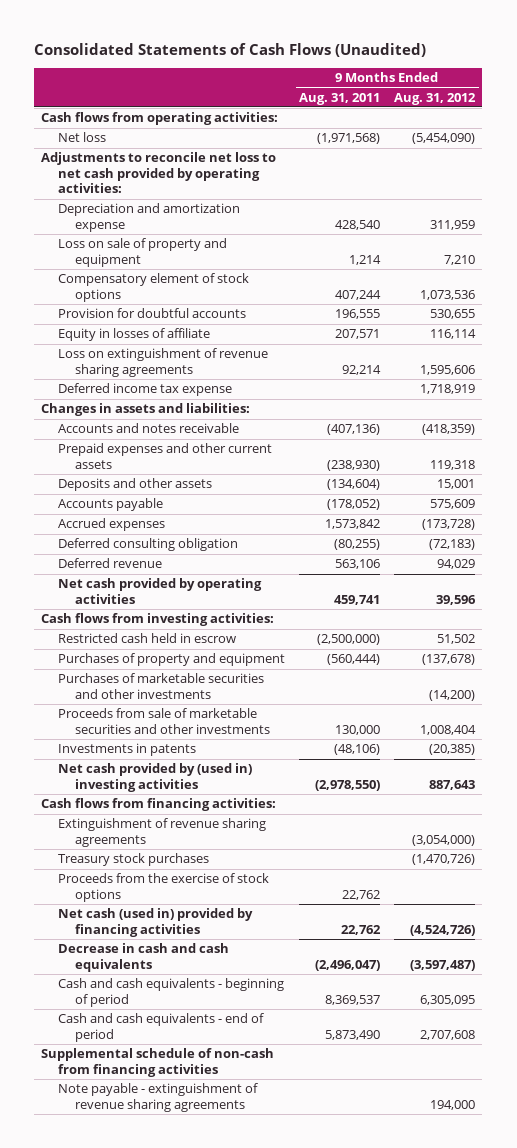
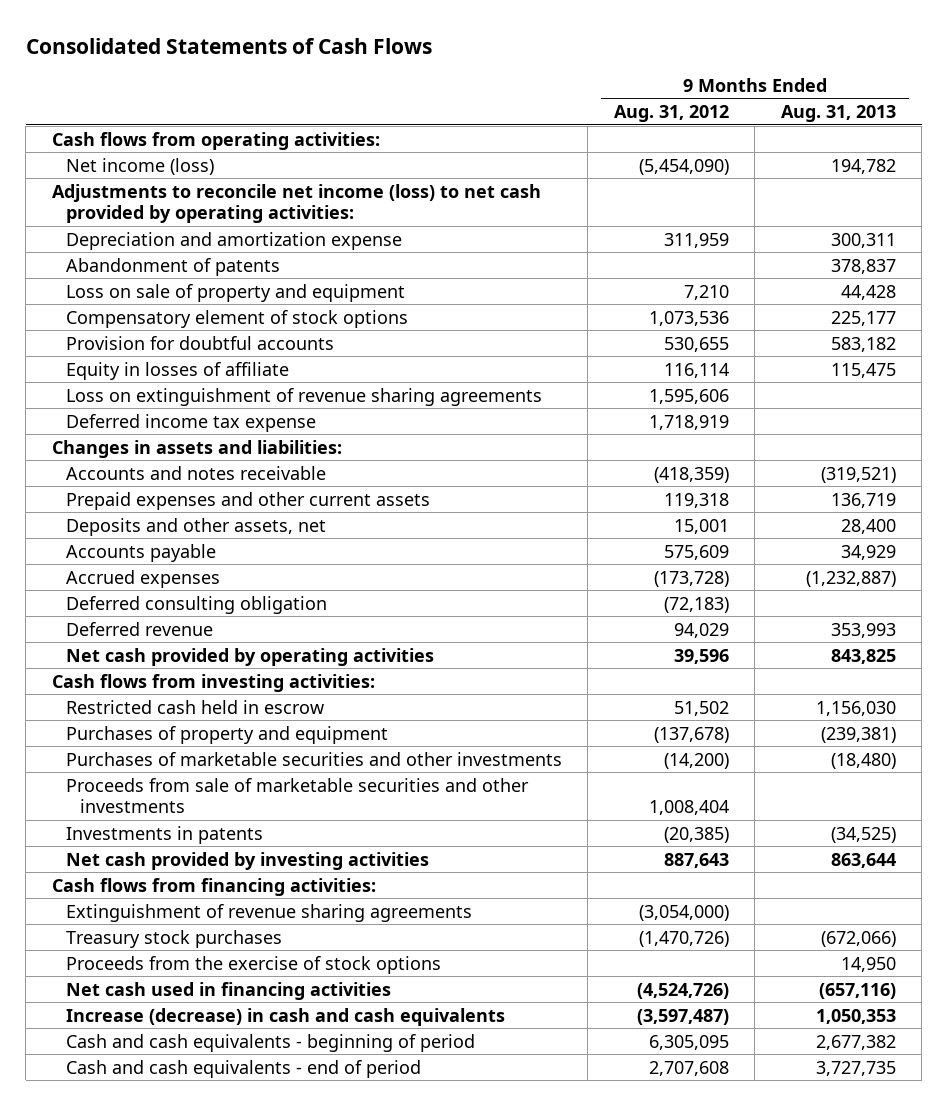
[34,42,427,57] Consolidated Statements of Cash Flows (Unaudited) -> [25,38,432,55] Consolidated Statements of Cash Flows
[299,92,381,105] Aug. 31, 2011 -> none
none -> [780,105,896,123] Aug. 31, 2013
[57,132,106,143] Net loss -> [65,157,214,175] Net income (loss)
[41,152,277,194] Adjustments to reconcile net loss to net cash provided by operating activities: -> [51,183,541,223] Adjustments to reconcile net income (loss) to net cash provided by operating activities:
none -> [65,257,280,276] Abandonment of patents
[57,478,212,492] Deposits and other assets -> [65,517,326,536] Deposits and other assets, net
[57,763,252,792] Net cash provided by (used in) investing activities -> [65,851,429,870] Net cash provided by investing activities
[57,908,253,937] Net cash (used in) provided by financing activities -> [65,981,391,1000] Net cash used in financing activities
[57,943,229,972] Decrease in cash and cash equivalents -> [65,1007,505,1026] Increase (decrease) in cash and cash equivalents
[41,1048,275,1077] Supplemental schedule of non-cash from financing activities -> none
[57,1083,258,1112] Note payable - extinguishment of revenue sharing agreements -> none

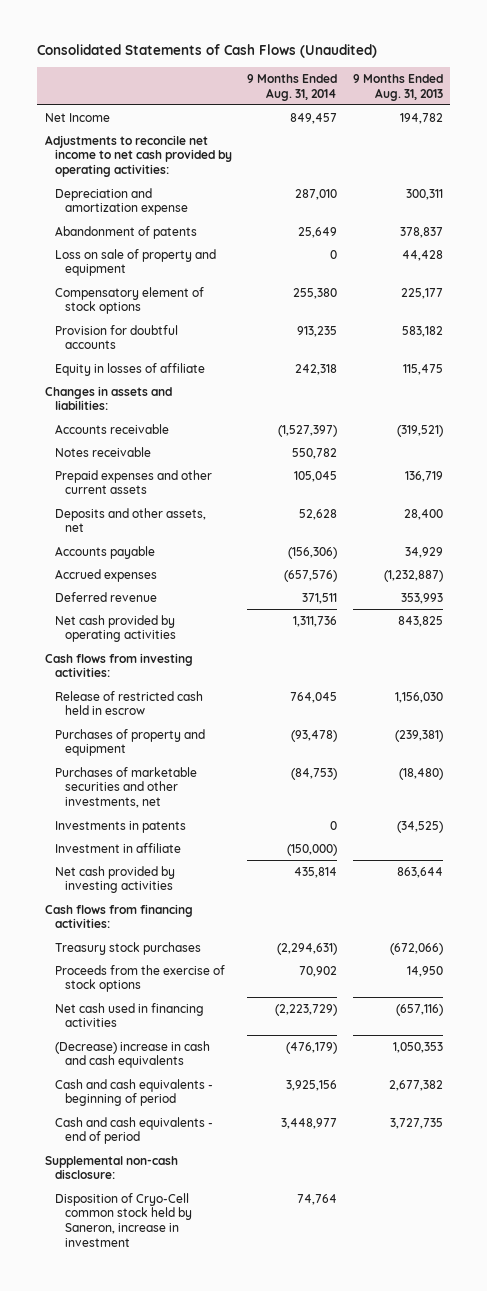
[25,38,432,55] Consolidated Statements of Cash Flows -> [37,44,378,59] Consolidated Statements of Cash Flows (Unaudited)
[613,105,729,123] Aug. 31, 2012 -> none
none -> [247,73,338,101] 9 Months Ended Aug. 31, 2014
[51,131,380,150] Cash flows from operating activities: -> none
[65,157,214,175] Net income (loss) -> [44,112,110,122] Net Income
[51,183,541,223] Adjustments to reconcile net income (loss) to net cash provided by operating activities: -> [44,134,232,178] Adjustments to reconcile net income to net cash provided by operating activities:
[65,387,542,406] Loss on extinguishment of revenue sharing agreements -> none
[65,413,316,432] Deferred income tax expense -> none
[65,465,326,480] Accounts and notes receivable -> [54,423,169,434] Accounts receivable
none -> [54,446,151,457] Notes receivable
[65,595,327,614] Deferred consulting obligation -> none
[65,699,324,714] Restricted cash held in escrow -> [54,690,203,716] Release of restricted cash held in escrow
[65,777,529,813] Proceeds from sale of marketable securities and other investments -> none
[65,751,562,766] Purchases of marketable securities and other investments -> [54,766,197,809] Purchases of marketable securities and other investments, net
none -> [54,842,181,853] Investment in affiliate
[65,903,472,922] Extinguishment of revenue sharing agreements -> none
[65,1007,505,1026] Increase (decrease) in cash and cash equivalents -> [54,1040,210,1069] (Decrease) increase in cash and cash equivalents
none -> [44,1155,178,1180] Supplemental non-cash disclosure:
none -> [54,1192,192,1248] Disposition of Cryo-Cell common stock held by Saneron, increase in investment

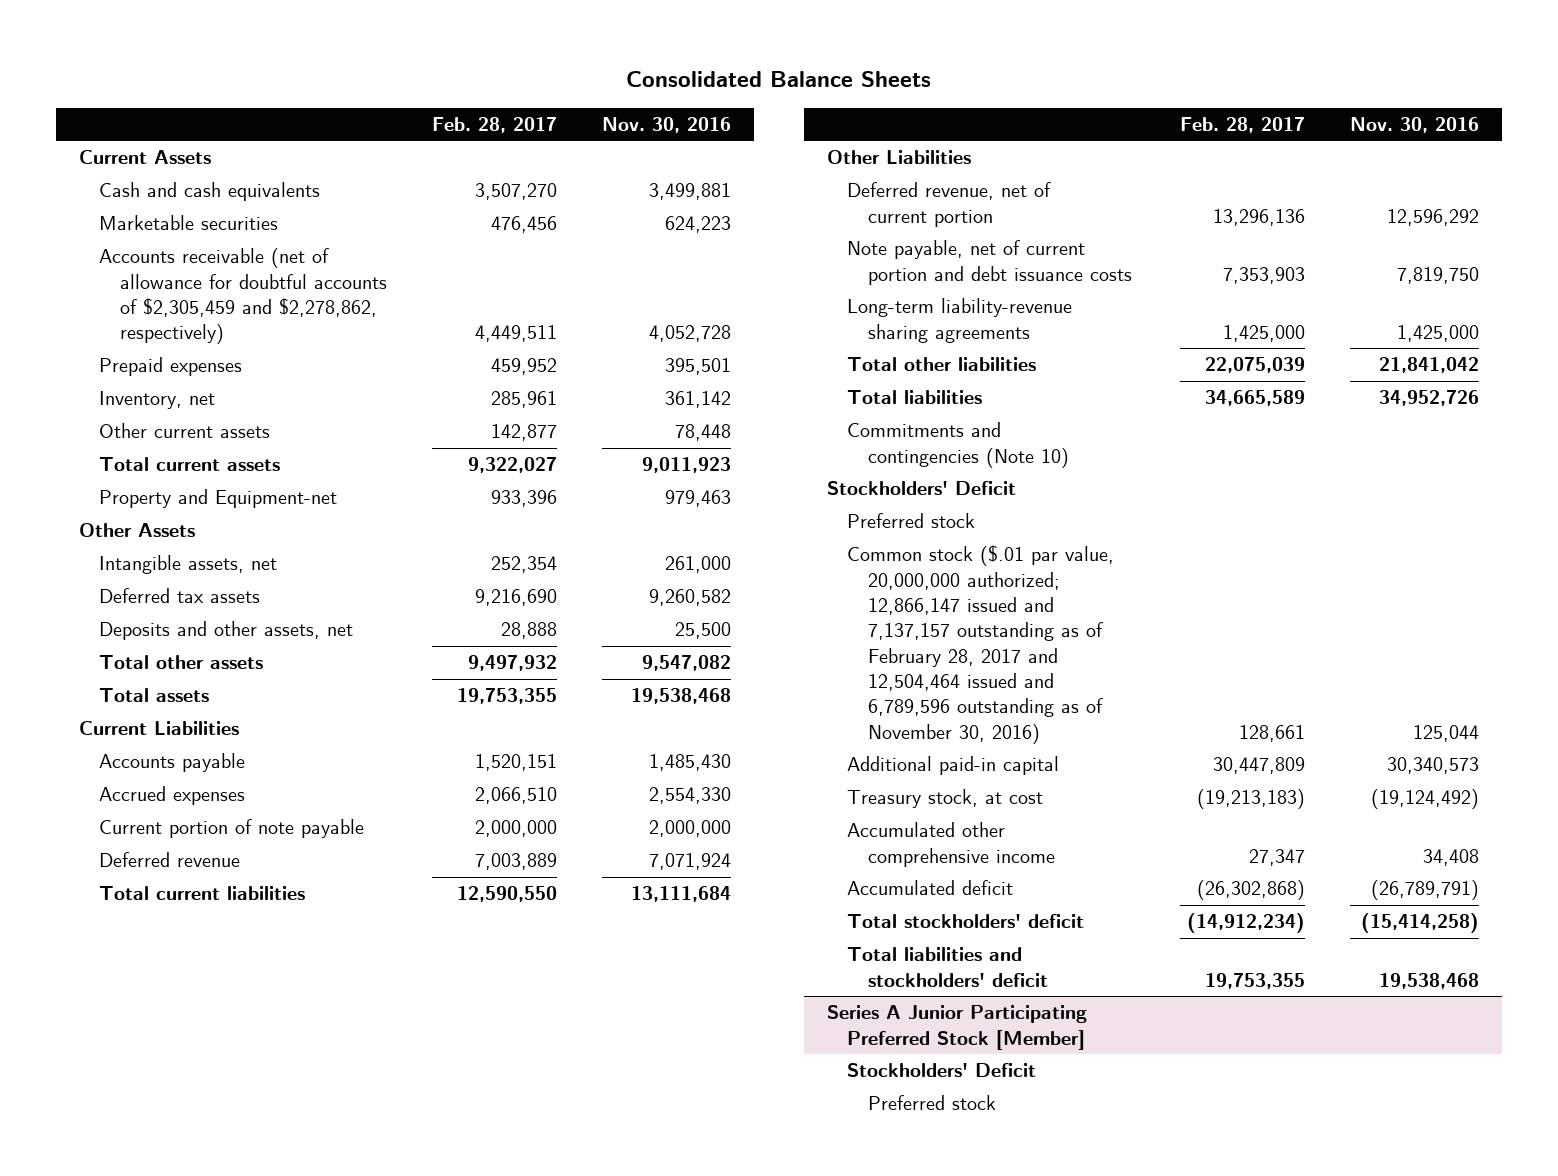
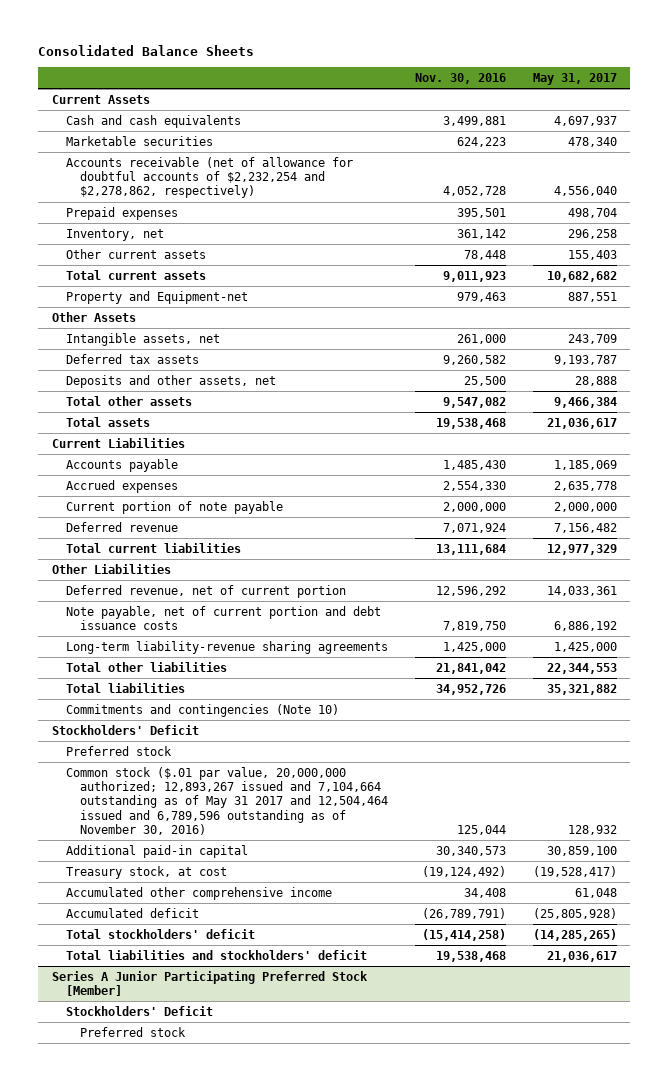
[431,116,557,133] Feb. 28, 2017 -> none
none -> [532,72,617,85] May 31, 2017
[99,248,387,345] Accounts receivable (net of allowance for doubtful accounts of $2,305,459 and $2,278,862, respectively) -> [65,156,353,199] Accounts receivable (net of allowance for doubtful accounts of $2,232,254 and $2,278,862, respectively)
[847,545,1115,744] Common stock ($.01 par value, 20,000,000 authorized; 12,866,147 issued and 7,137,157 outstanding as of February 28, 2017 and 12,504,464 issued and 6,789,596 outstanding as of November 30, 2016) -> [65,766,389,835] Common stock ($.01 par value, 20,000,000 authorized; 12,893,267 issued and 7,104,664 outstanding as of May 31 2017 and 12,504,464 issued and 6,789,596 outstanding as of November 30, 2016)

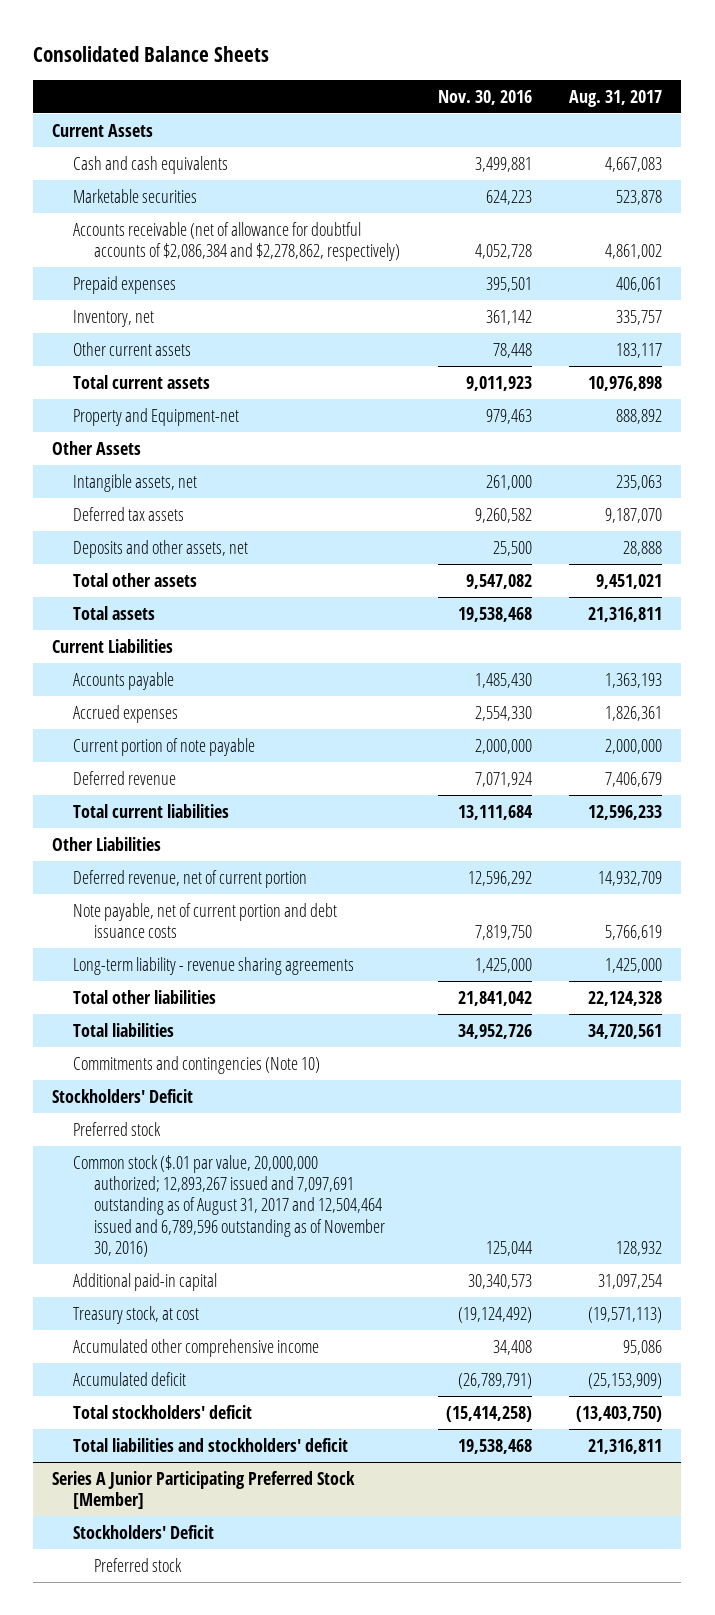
[532,72,617,85] May 31, 2017 -> none
none -> [569,89,663,107] Aug. 31, 2017
[65,156,353,199] Accounts receivable (net of allowance for doubtful accounts of $2,232,254 and $2,278,862, respectively) -> [73,221,400,262] Accounts receivable (net of allowance for doubtful accounts of $2,086,384 and $2,278,862, respectively)
[65,640,388,654] Long-term liability-revenue sharing agreements -> [73,956,355,975] Long-term liability - revenue sharing agreements
[65,766,389,835] Common stock ($.01 par value, 20,000,000 authorized; 12,893,267 issued and 7,104,664 outstanding as of May 31 2017 and 12,504,464 issued and 6,789,596 outstanding as of November 30, 2016) -> [73,1154,385,1258] Common stock ($.01 par value, 20,000,000 authorized; 12,893,267 issued and 7,097,691 outstanding as of August 31, 2017 and 12,504,464 issued and 6,789,596 outstanding as of November 30, 2016)

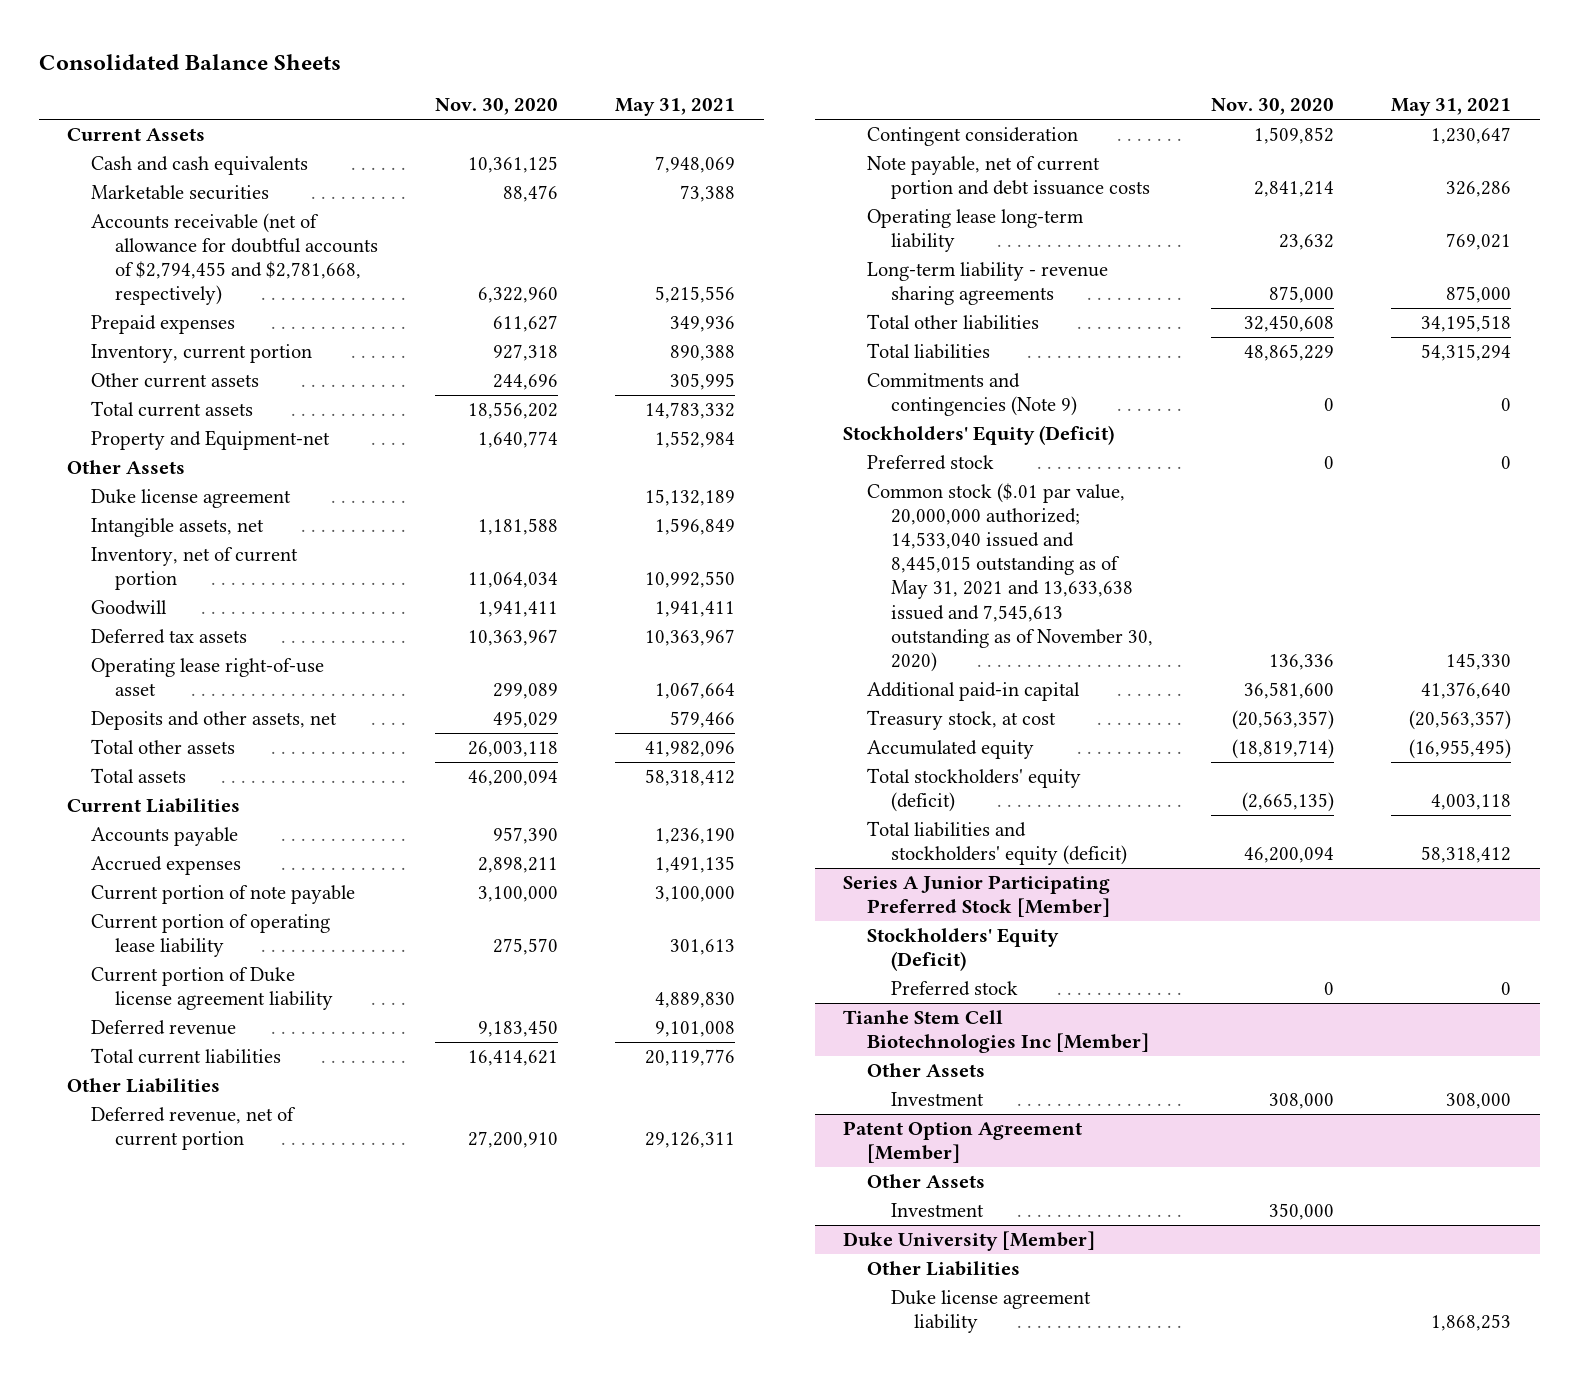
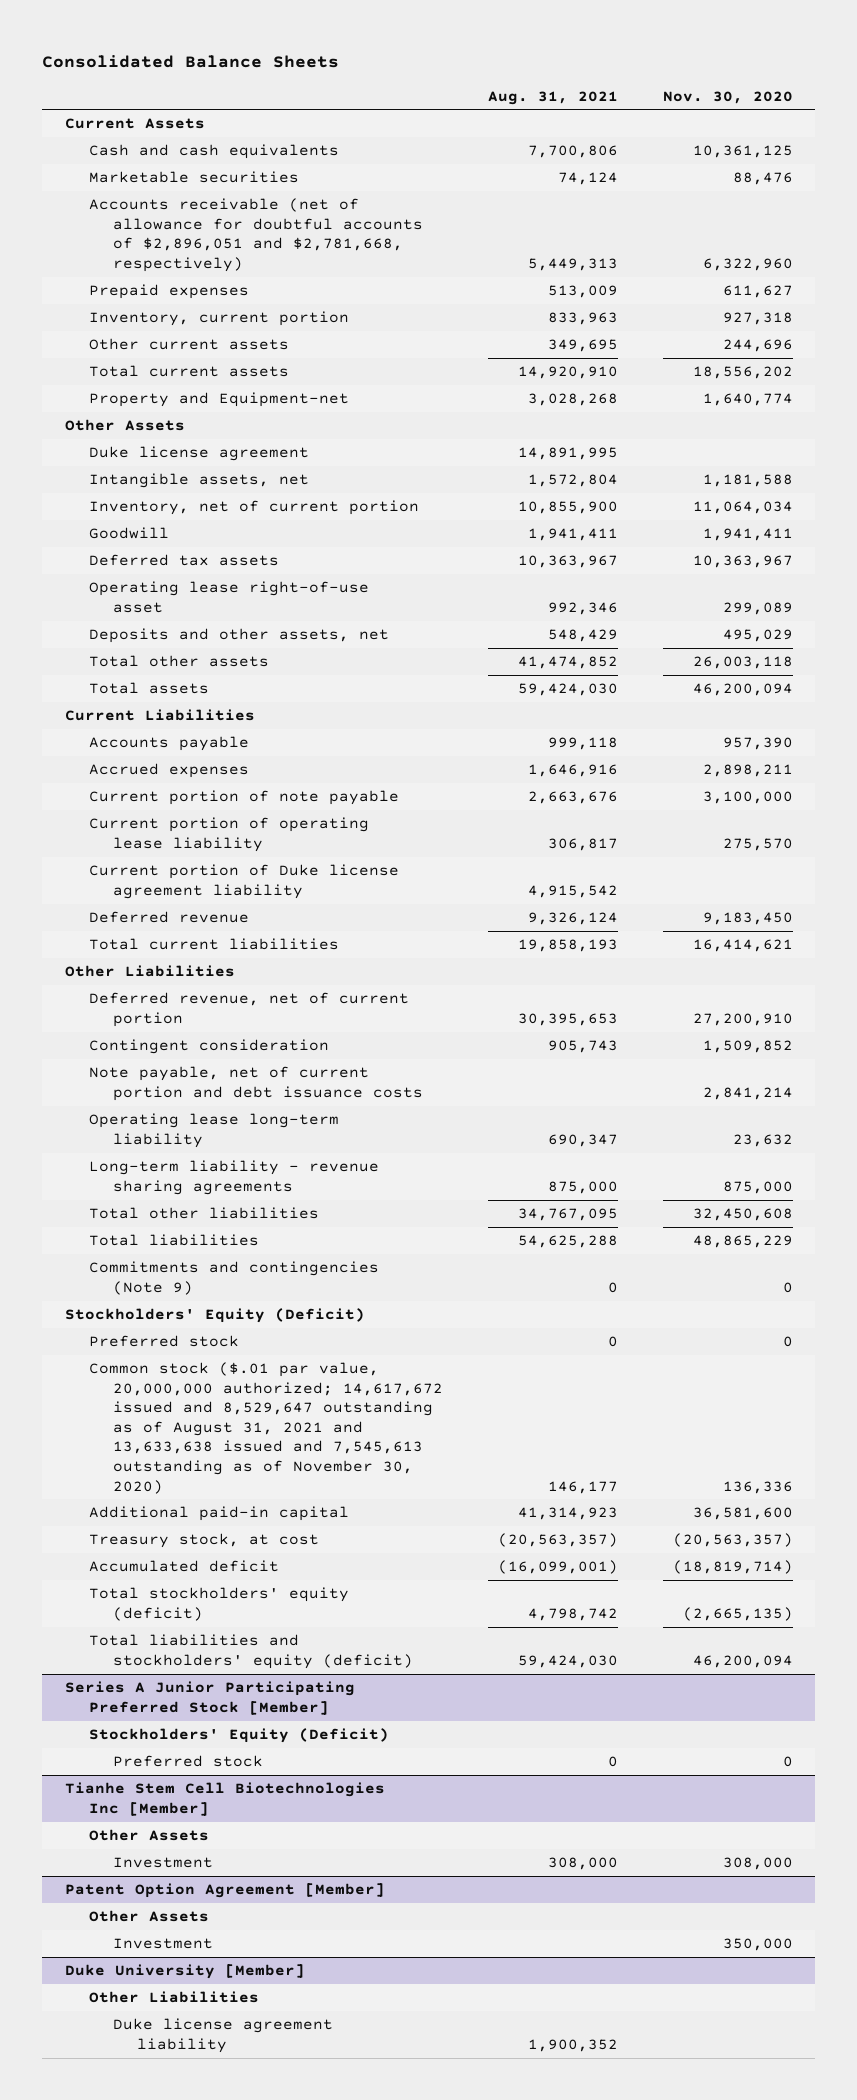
[615,98,736,117] May 31, 2021 -> none
none -> [487,90,618,105] Aug. 31, 2021
[90,213,378,306] Accounts receivable (net of allowance for doubtful accounts of $2,794,455 and $2,781,668, respectively) -> [88,198,423,272] Accounts receivable (net of allowance for doubtful accounts of $2,896,051 and $2,781,668, respectively)
[867,483,1153,672] Common stock ($.01 par value, 20,000,000 authorized; 14,533,040 issued and 8,445,015 outstanding as of May 31, 2021 and 13,633,638 issued and 7,545,613 outstanding as of November 30, 2020) -> [88,1362,443,1494] Common stock ($.01 par value, 20,000,000 authorized; 14,617,672 issued and 8,529,647 outstanding as of August 31, 2021 and 13,633,638 issued and 7,545,613 outstanding as of November 30, 2020)
[867,740,1035,760] Accumulated equity -> [88,1560,279,1573] Accumulated deficit

